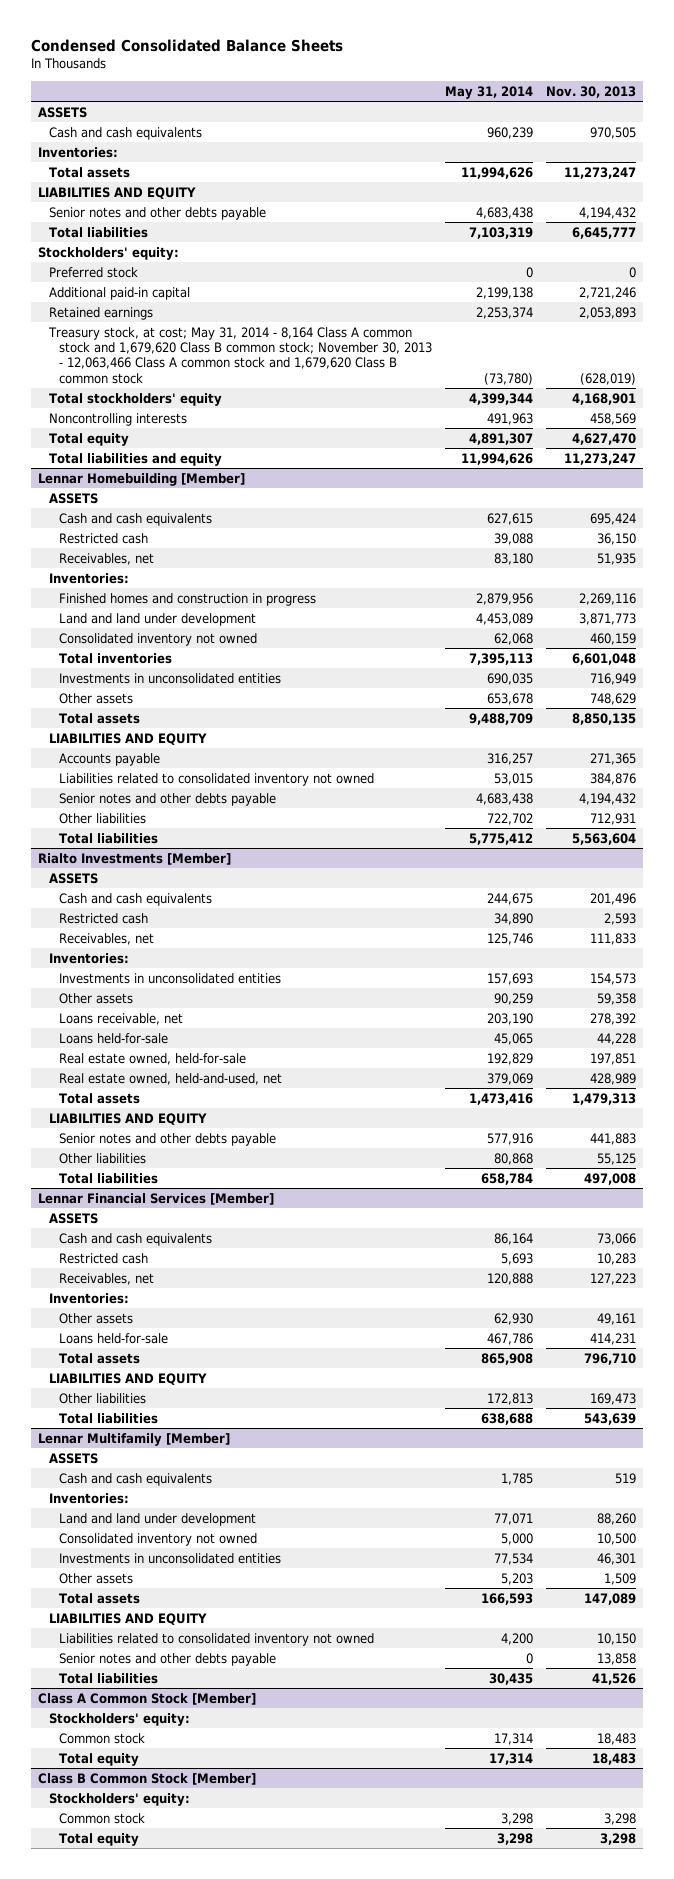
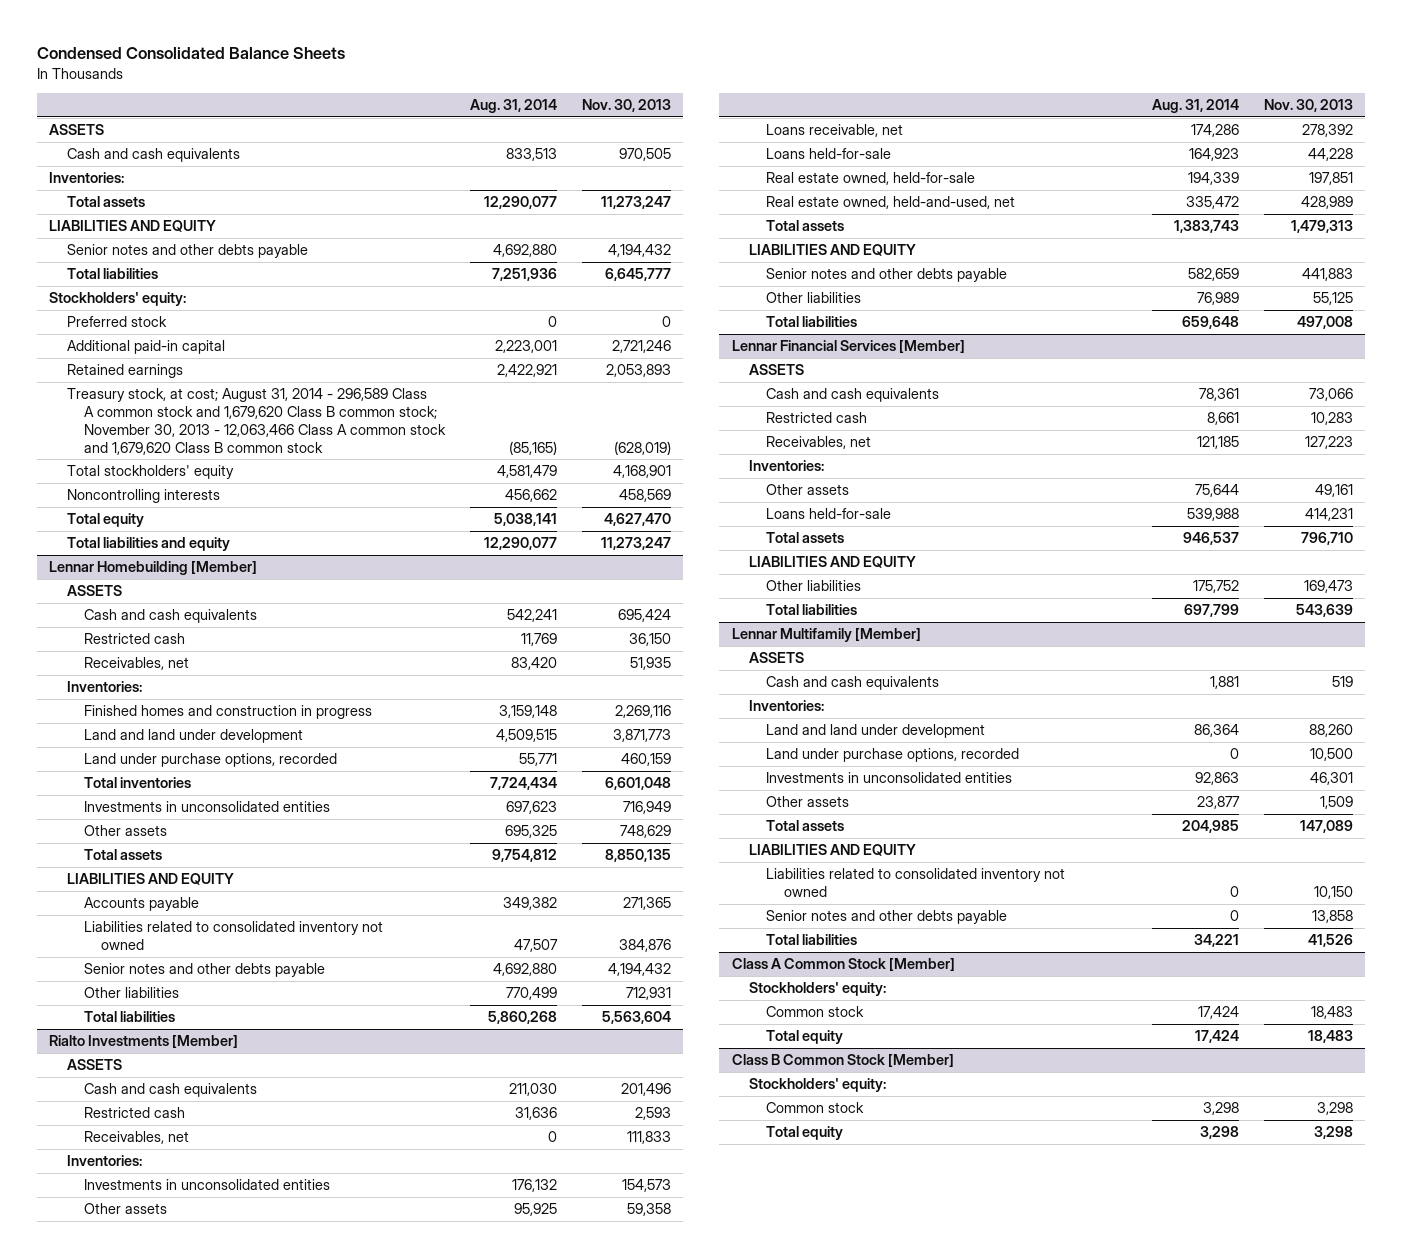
[445,85,534,99] May 31, 2014 -> none
none -> [469,99,557,114] Aug. 31, 2014
[47,326,433,384] Treasury stock, at cost; May 31, 2014 - 8,164 Class A common stock and 1,679,620 Class B common stock; November 30, 2013 - 12,063,466 Class A common stock and 1,679,620 Class B common stock -> [66,388,446,455] Treasury stock, at cost; August 31, 2014 - 296,589 Class A common stock and 1,679,620 Class B common stock; November 30, 2013 - 12,063,466 Class A common stock and 1,679,620 Class B common stock
[59,632,258,646] Consolidated inventory not owned -> [83,753,337,768] Land under purchase options, recorded
[59,1532,258,1546] Consolidated inventory not owned -> none
none -> [766,748,1020,763] Land under purchase options, recorded

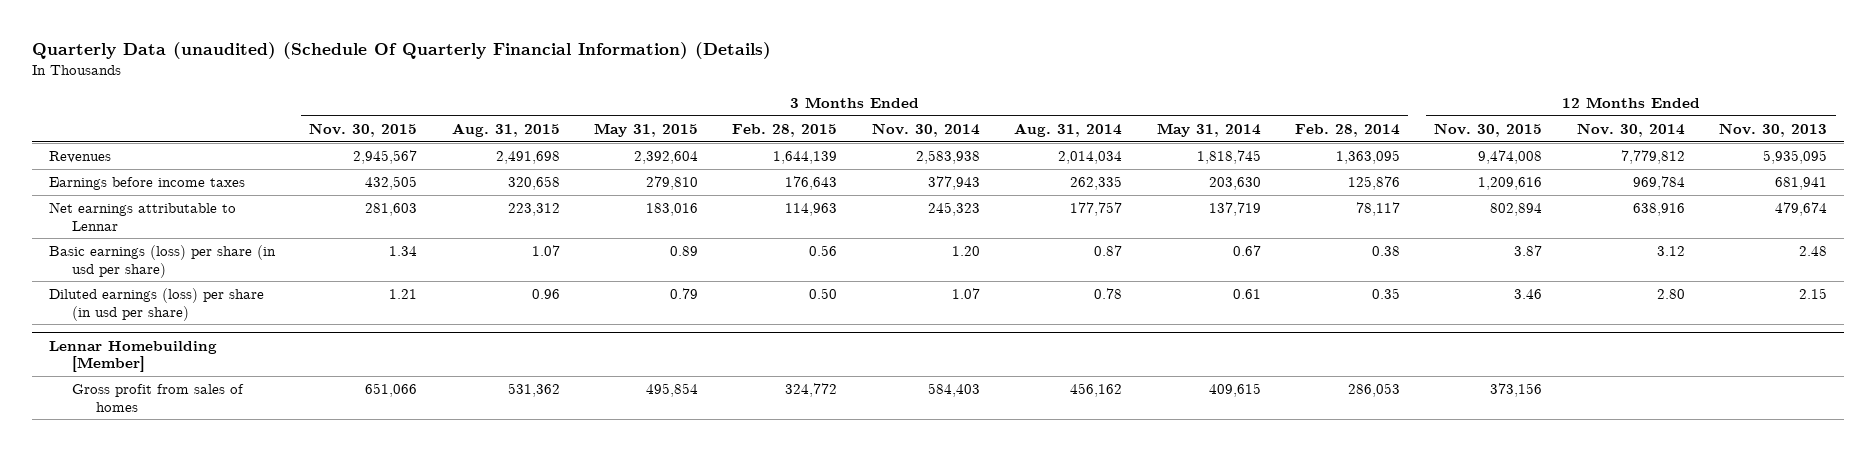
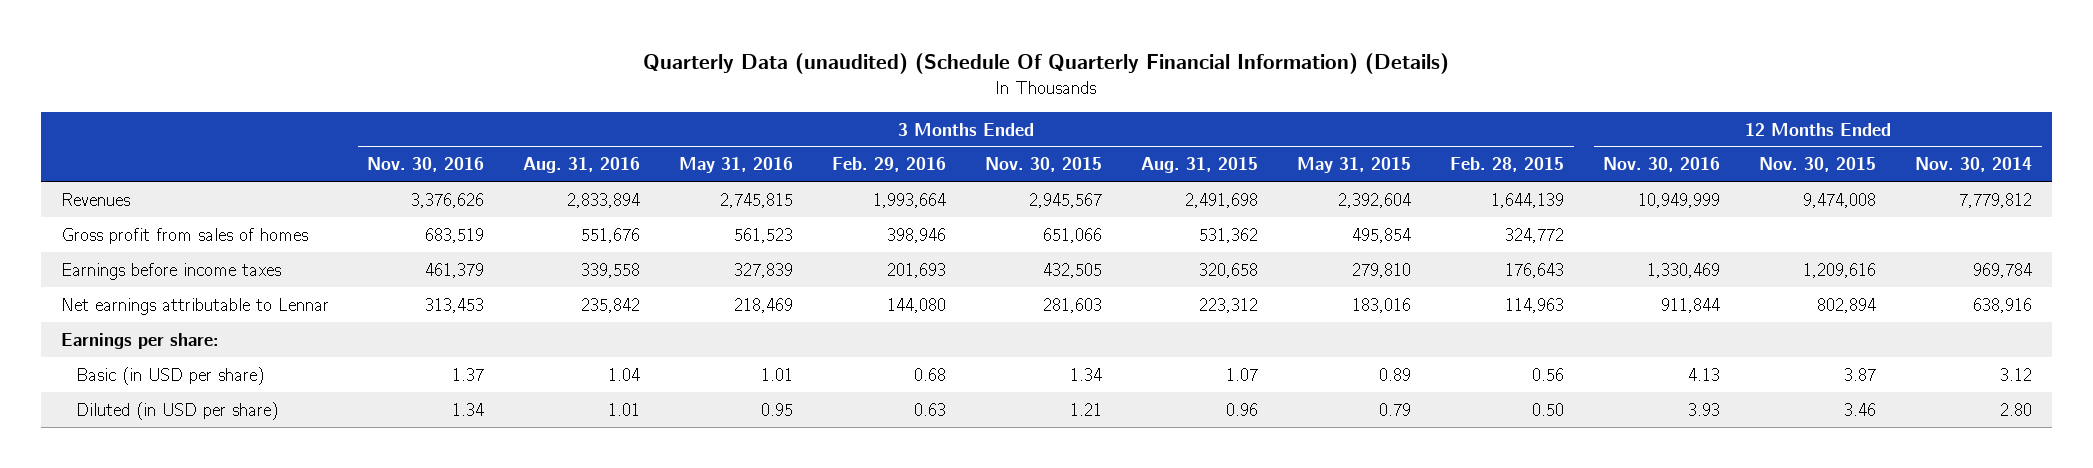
[871,122,980,137] Nov. 30, 2014 -> none
[1014,122,1123,137] Aug. 31, 2014 -> none
[1156,122,1261,137] May 31, 2014 -> none
[1294,123,1400,137] Feb. 28, 2014 -> none
[1718,122,1827,137] Nov. 30, 2013 -> none
none -> [367,157,485,173] Nov. 30, 2016
none -> [523,157,641,174] Aug. 31, 2016
none -> [679,157,794,174] May 31, 2016
none -> [832,157,947,173] Feb. 29, 2016
none -> [1603,157,1721,173] Nov. 30, 2016
none -> [60,227,308,244] Gross profit from sales of homes
[49,340,218,373] Lennar Homebuilding [Member] -> none
[72,384,245,412] Gross profit from sales of homes -> none
none -> [60,332,219,349] Earnings per share:
[49,245,277,278] Basic earnings (loss) per share (in usd per share) -> [76,366,265,385] Basic (in USD per share)
[49,288,265,321] Diluted earnings (loss) per share (in usd per share) -> [76,401,279,420] Diluted (in USD per share)

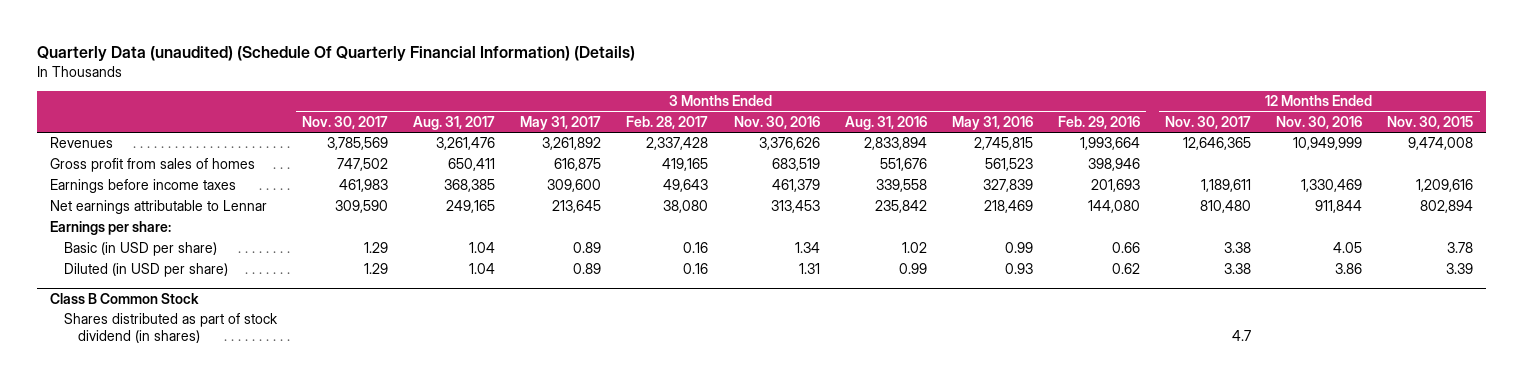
[985,157,1103,173] Nov. 30, 2015 -> none
[1141,157,1259,174] Aug. 31, 2015 -> none
[1297,157,1412,174] May 31, 2015 -> none
[1450,157,1565,173] Feb. 28, 2015 -> none
[1915,157,2033,173] Nov. 30, 2014 -> none
none -> [302,115,389,129] Nov. 30, 2017
none -> [413,115,496,130] Aug. 31, 2017
none -> [520,115,602,130] May 31, 2017
none -> [626,115,709,129] Feb. 28, 2017
none -> [1165,115,1252,129] Nov. 30, 2017
[452,367,485,381] 1.37 -> [794,242,820,254] 1.34
[608,367,641,381] 1.04 -> [901,242,927,254] 1.02
[761,367,794,381] 1.01 -> [1004,242,1033,254] 0.99
[914,367,947,381] 0.68 -> [1111,242,1140,254] 0.66
[1688,367,1721,381] 4.13 -> [1333,242,1363,254] 4.05
[1844,367,1877,381] 3.87 -> [1447,242,1474,254] 3.78
[452,402,485,416] 1.34 -> [798,263,820,275] 1.31
[608,402,641,416] 1.01 -> [898,263,927,275] 0.99
[761,402,794,416] 0.95 -> [1004,263,1033,275] 0.93
[914,402,947,416] 0.63 -> [1111,263,1140,275] 0.62
[1688,402,1721,416] 3.93 -> [1335,263,1363,275] 3.86
[1844,402,1877,416] 3.46 -> [1446,263,1474,275] 3.39
none -> [49,292,199,304] Class B Common Stock
none -> [63,313,278,344] Shares distributed as part of stock dividend (in shares)

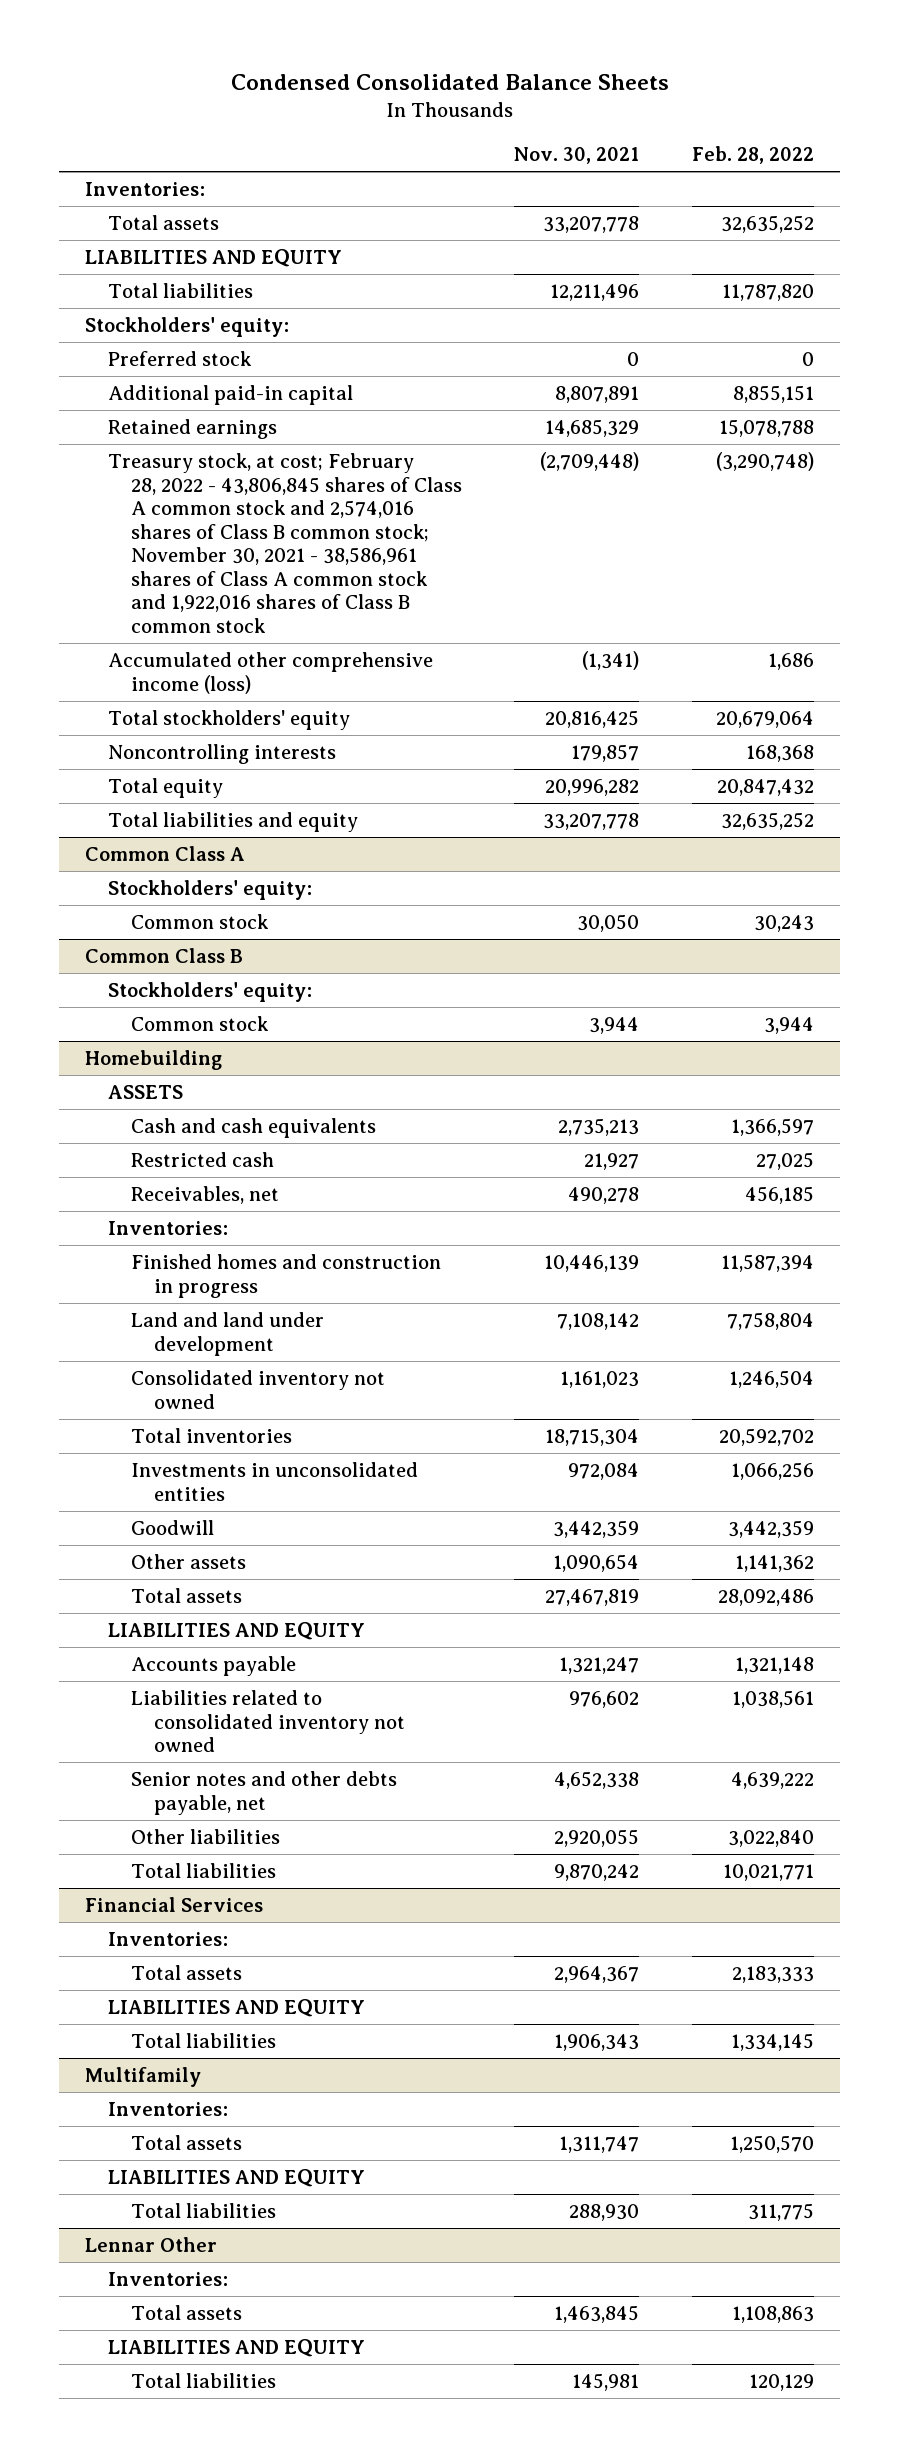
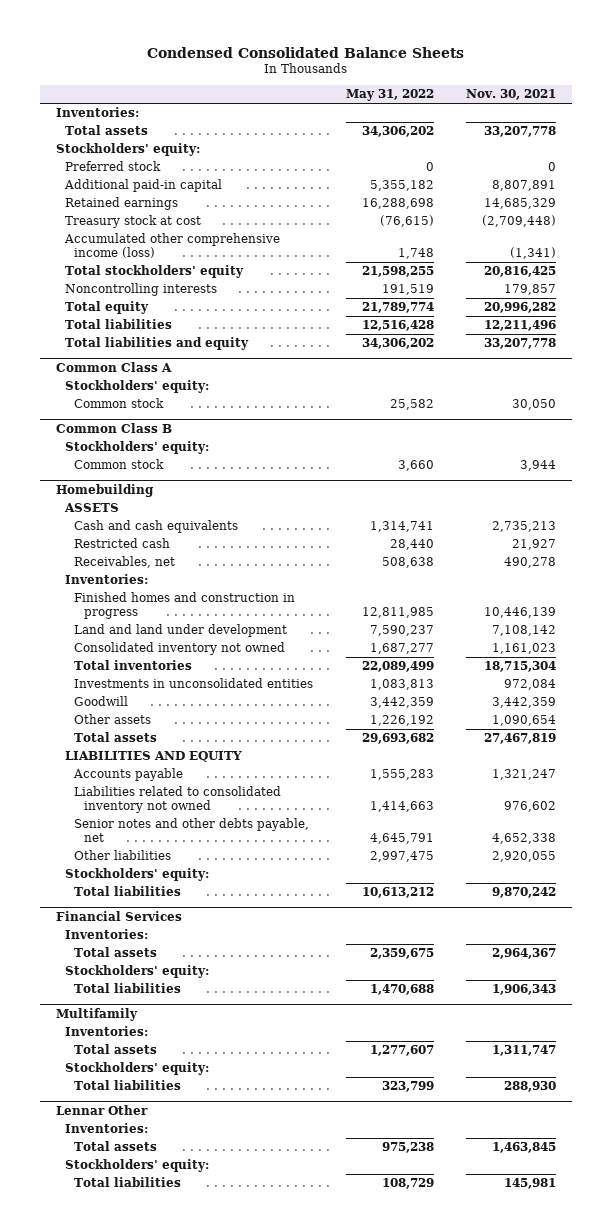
[691,146,814,165] Feb. 28, 2022 -> none
none -> [345,89,434,102] May 31, 2022
[85,249,343,268] LIABILITIES AND EQUITY -> none
[108,453,463,633] Treasury stock, at cost; February 28, 2022 - 43,806,845 shares of Class A common stock and 2,574,016 shares of Class B common stock; November 30, 2021 - 38,586,961 shares of Class A common stock and 1,922,016 shares of Class B common stock -> [65,215,202,229] Treasury stock at cost
[108,283,254,299] Total liabilities -> [65,319,173,330] Total liabilities
none -> [65,868,210,882] Stockholders' equity:
[108,1999,366,2018] LIABILITIES AND EQUITY -> none
none -> [65,965,210,979] Stockholders' equity:
[108,2169,366,2188] LIABILITIES AND EQUITY -> none
none -> [65,1062,210,1076] Stockholders' equity:
[108,2339,366,2358] LIABILITIES AND EQUITY -> none
none -> [65,1159,210,1173] Stockholders' equity:

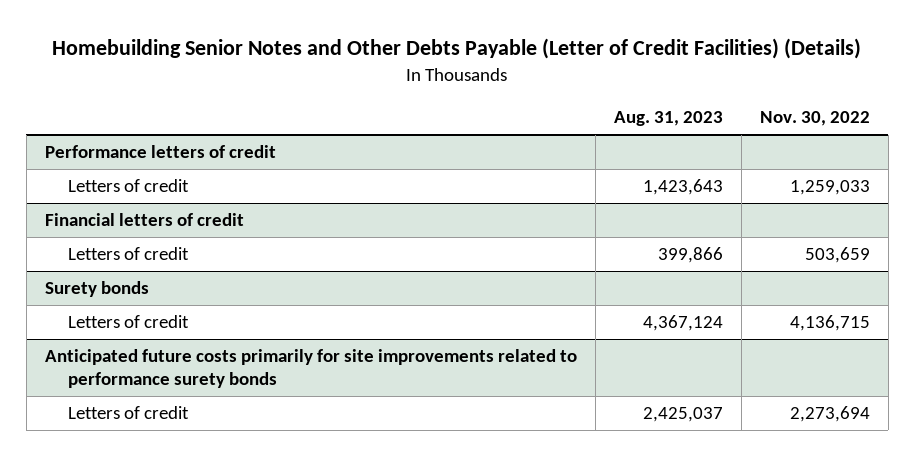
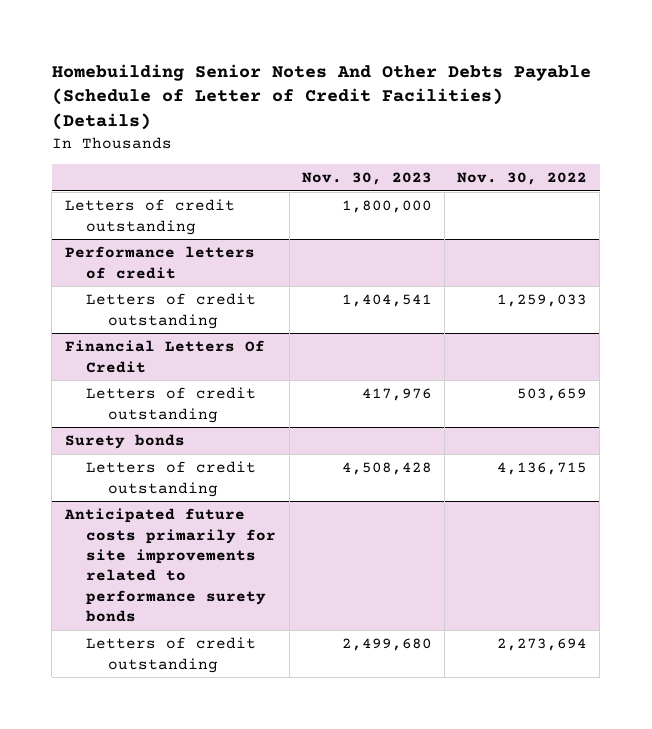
[52,38,862,60] Homebuilding Senior Notes and Other Debts Payable (Letter of Credit Facilities) (Details) -> [51,63,591,131] Homebuilding Senior Notes And Other Debts Payable (Schedule of Letter of Credit Facilities) (Details)
[613,111,723,127] Aug. 31, 2023 -> none
none -> [301,171,432,185] Nov. 30, 2023
none -> [64,199,235,235] Letters of credit outstanding
[68,179,190,193] Letters of credit -> [86,293,257,329] Letters of credit outstanding
[44,213,244,227] Financial letters of credit -> [64,340,265,373] Financial Letters Of Credit
[68,247,190,261] Letters of credit -> [86,387,257,423] Letters of credit outstanding
[68,315,190,329] Letters of credit -> [86,461,257,497] Letters of credit outstanding
[68,406,190,420] Letters of credit -> [86,637,257,673] Letters of credit outstanding

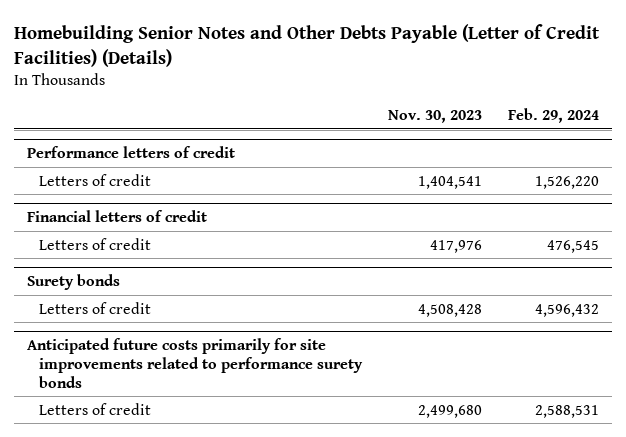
[51,63,591,131] Homebuilding Senior Notes And Other Debts Payable (Schedule of Letter of Credit Facilities) (Details) -> [13,23,600,67] Homebuilding Senior Notes and Other Debts Payable (Letter of Credit Facilities) (Details)
[457,171,588,185] Nov. 30, 2022 -> none
none -> [508,107,600,123] Feb. 29, 2024
[64,199,235,235] Letters of credit outstanding -> none
[86,293,257,329] Letters of credit outstanding -> [38,173,151,186] Letters of credit
[64,340,265,373] Financial Letters Of Credit -> [27,210,208,223] Financial letters of credit
[86,387,257,423] Letters of credit outstanding -> [38,237,151,250] Letters of credit
[86,461,257,497] Letters of credit outstanding -> [38,301,151,314] Letters of credit
[86,637,257,673] Letters of credit outstanding -> [38,402,151,415] Letters of credit

